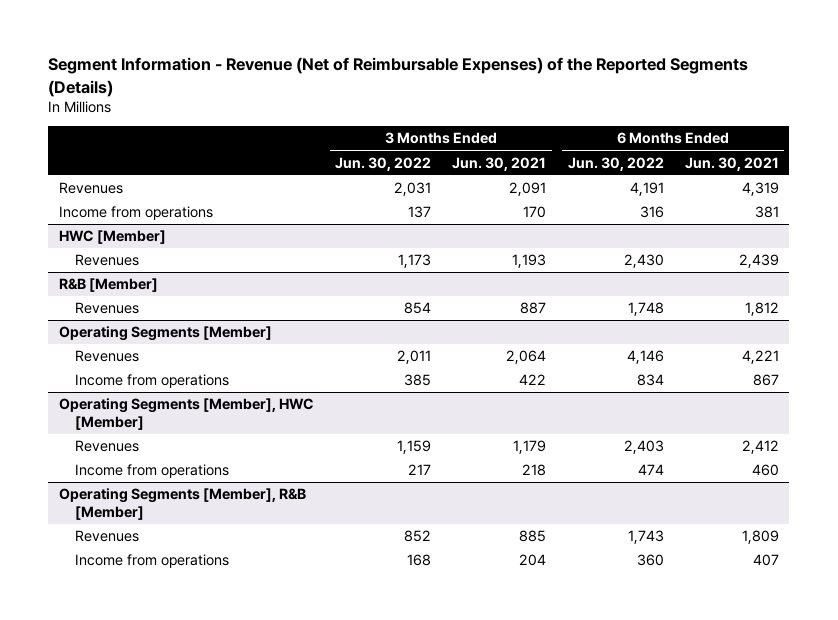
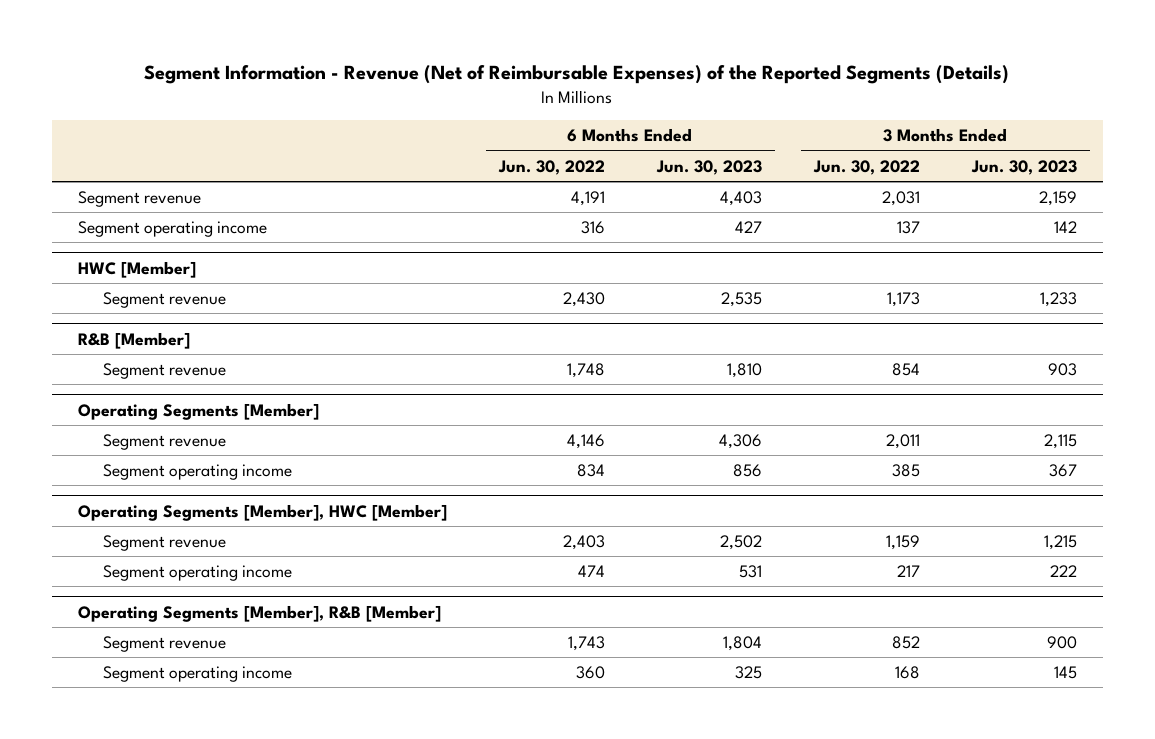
[452,156,547,171] Jun. 30, 2021 -> none
[684,156,779,171] Jun. 30, 2021 -> none
none -> [655,159,762,175] Jun. 30, 2023
none -> [970,159,1077,175] Jun. 30, 2023
[58,182,123,195] Revenues -> [77,190,201,207] Segment revenue
[58,206,213,221] Income from operations -> [77,220,267,237] Segment operating income
[74,254,139,267] Revenues -> [103,291,227,308] Segment revenue
[74,302,139,315] Revenues -> [103,362,227,379] Segment revenue
[74,350,139,363] Revenues -> [103,433,227,450] Segment revenue
[74,374,229,389] Income from operations -> [103,463,293,480] Segment operating income
[74,440,139,453] Revenues -> [103,534,227,551] Segment revenue
[74,464,229,479] Income from operations -> [103,564,293,581] Segment operating income
[74,530,139,543] Revenues -> [103,635,227,652] Segment revenue
[74,554,229,569] Income from operations -> [103,665,293,682] Segment operating income

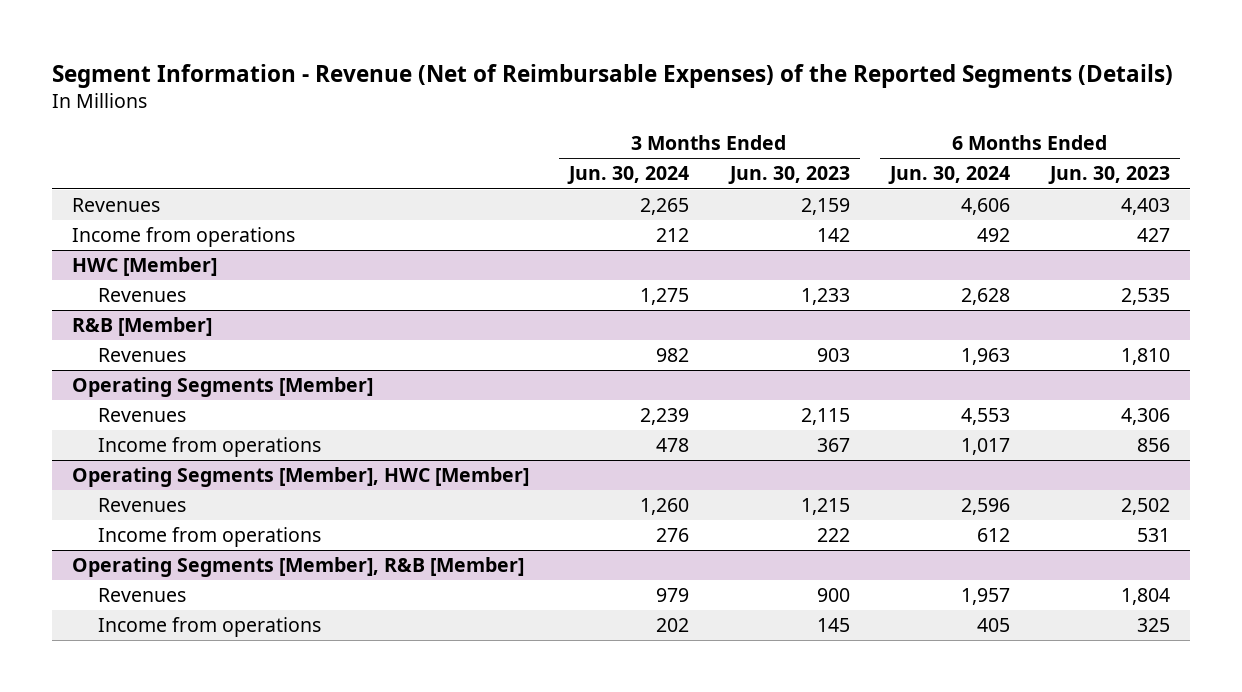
[497,159,605,175] Jun. 30, 2022 -> none
[812,159,920,175] Jun. 30, 2022 -> none
none -> [567,166,690,185] Jun. 30, 2024
none -> [887,166,1010,185] Jun. 30, 2024
[77,190,201,207] Segment revenue -> [72,198,161,213] Revenues
[77,220,267,237] Segment operating income -> [72,227,296,248] Income from operations
[103,291,227,308] Segment revenue -> [97,288,186,303] Revenues
[103,362,227,379] Segment revenue -> [97,348,186,363] Revenues
[103,433,227,450] Segment revenue -> [97,408,186,423] Revenues
[103,463,293,480] Segment operating income -> [97,437,321,458] Income from operations
[103,534,227,551] Segment revenue -> [97,498,186,513] Revenues
[103,564,293,581] Segment operating income -> [97,527,321,548] Income from operations
[103,635,227,652] Segment revenue -> [97,588,186,603] Revenues
[103,665,293,682] Segment operating income -> [97,617,321,638] Income from operations

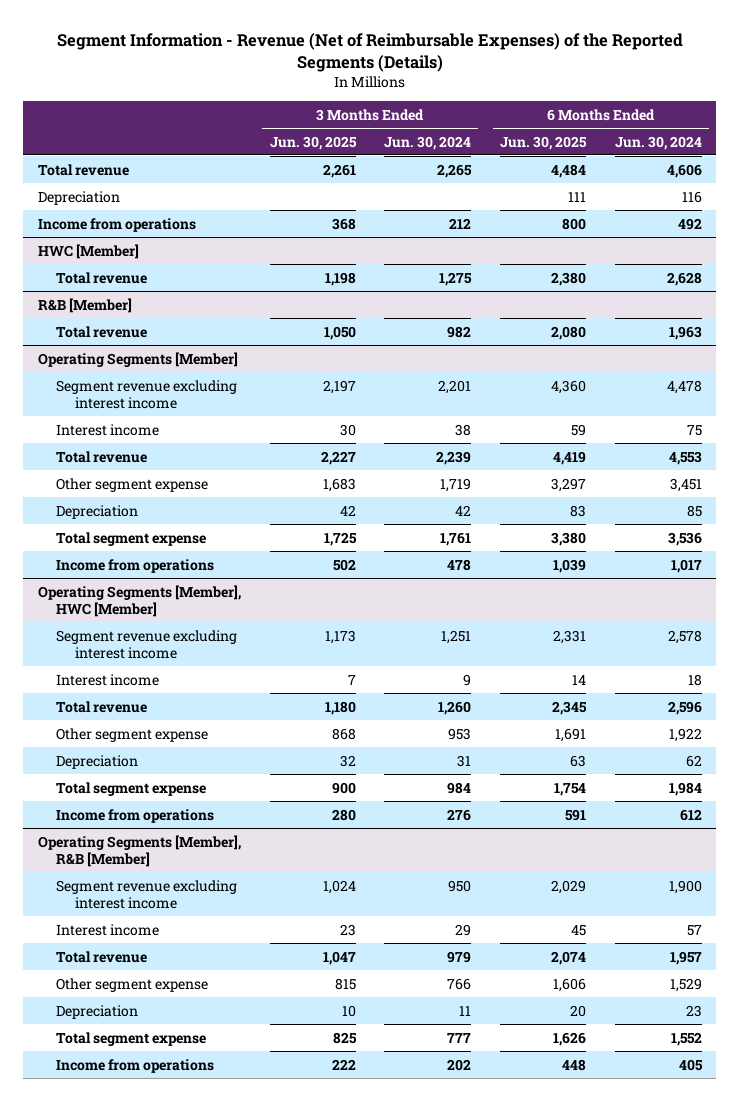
[727,166,850,185] Jun. 30, 2023 -> none
[1048,166,1171,185] Jun. 30, 2023 -> none
none -> [269,135,357,150] Jun. 30, 2025
none -> [500,135,588,150] Jun. 30, 2025
[72,198,161,213] Revenues -> [37,163,129,176] Total revenue
none -> [37,190,120,205] Depreciation
[97,288,186,303] Revenues -> [56,271,148,284] Total revenue
[97,348,186,363] Revenues -> [56,325,148,338] Total revenue
none -> [56,379,238,409] Segment revenue excluding interest income
none -> [56,423,160,436] Interest income
[97,408,186,423] Revenues -> [56,450,148,463] Total revenue
none -> [56,477,209,492] Other segment expense
none -> [56,504,139,519] Depreciation
none -> [56,531,207,546] Total segment expense
none -> [56,629,238,659] Segment revenue excluding interest income
none -> [56,673,160,686] Interest income
[97,498,186,513] Revenues -> [56,700,148,713] Total revenue
none -> [56,727,209,742] Other segment expense
none -> [56,754,139,769] Depreciation
none -> [56,781,207,796] Total segment expense
none -> [56,879,238,909] Segment revenue excluding interest income
none -> [56,923,160,936] Interest income
[97,588,186,603] Revenues -> [56,950,148,963] Total revenue
none -> [56,977,209,992] Other segment expense
none -> [56,1004,139,1019] Depreciation
none -> [56,1031,207,1046] Total segment expense

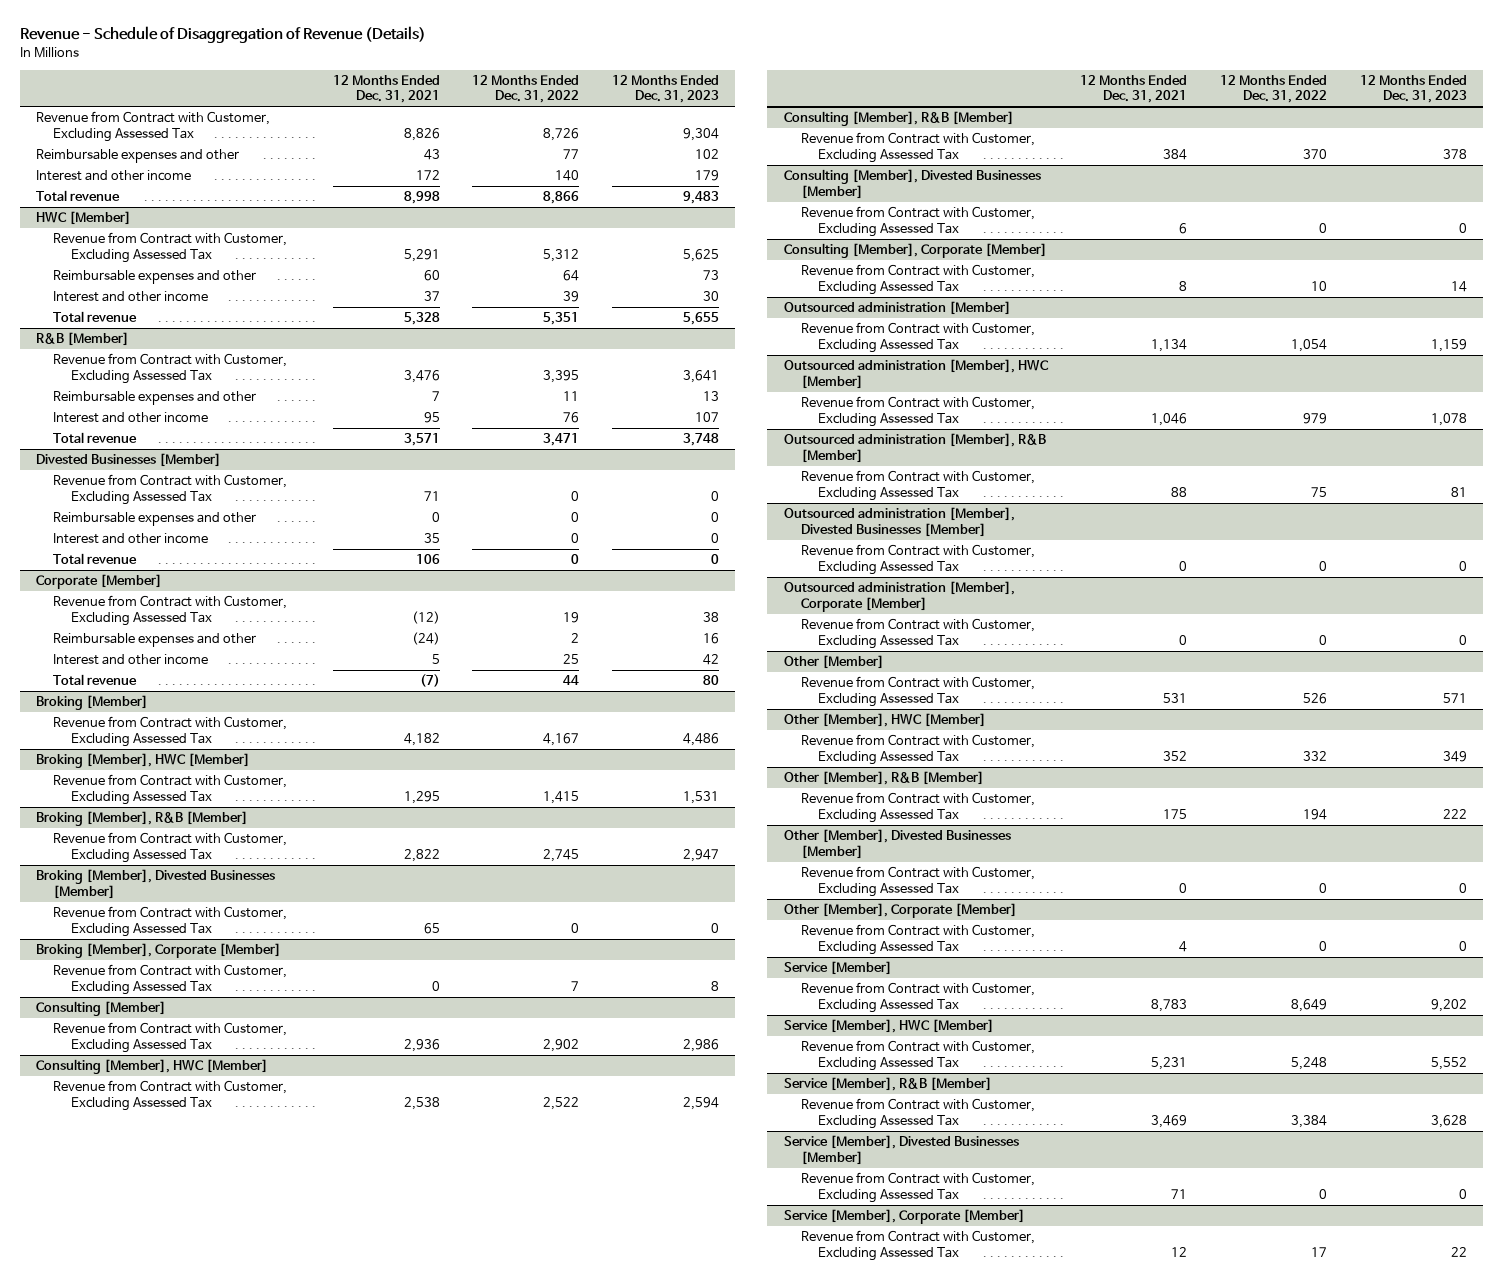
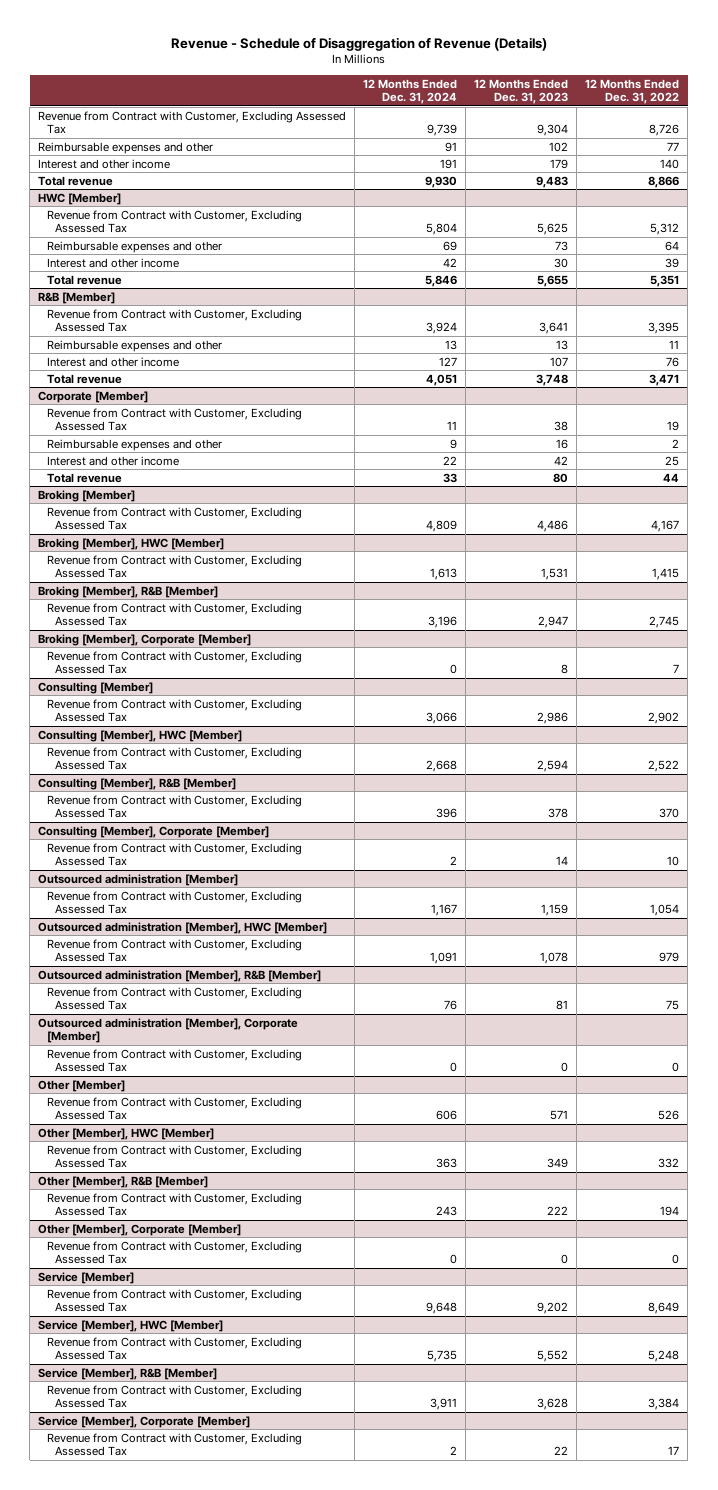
[332,74,440,104] 12 Months Ended Dec. 31, 2021 -> none
none -> [363,78,458,104] 12 Months Ended Dec. 31, 2024
[35,453,221,468] Divested Businesses [Member] -> none
[53,474,288,505] Revenue from Contract with Customer, Excluding Assessed Tax -> none
[53,512,257,527] Reimbursable expenses and other -> none
[53,533,209,545] Interest and other income -> none
[53,553,138,565] Total revenue -> none
[35,869,275,899] Broking [Member], Divested Businesses [Member] -> none
[53,906,288,937] Revenue from Contract with Customer, Excluding Assessed Tax -> none
[783,169,1041,199] Consulting [Member], Divested Businesses [Member] -> none
[800,206,1035,237] Revenue from Contract with Customer, Excluding Assessed Tax -> none
[783,507,1015,537] Outsourced administration [Member], Divested Businesses [Member] -> none
[800,544,1035,575] Revenue from Contract with Customer, Excluding Assessed Tax -> none
[783,829,1011,859] Other [Member], Divested Businesses [Member] -> none
[800,866,1035,897] Revenue from Contract with Customer, Excluding Assessed Tax -> none
[783,1135,1019,1165] Service [Member], Divested Businesses [Member] -> none
[800,1172,1035,1203] Revenue from Contract with Customer, Excluding Assessed Tax -> none

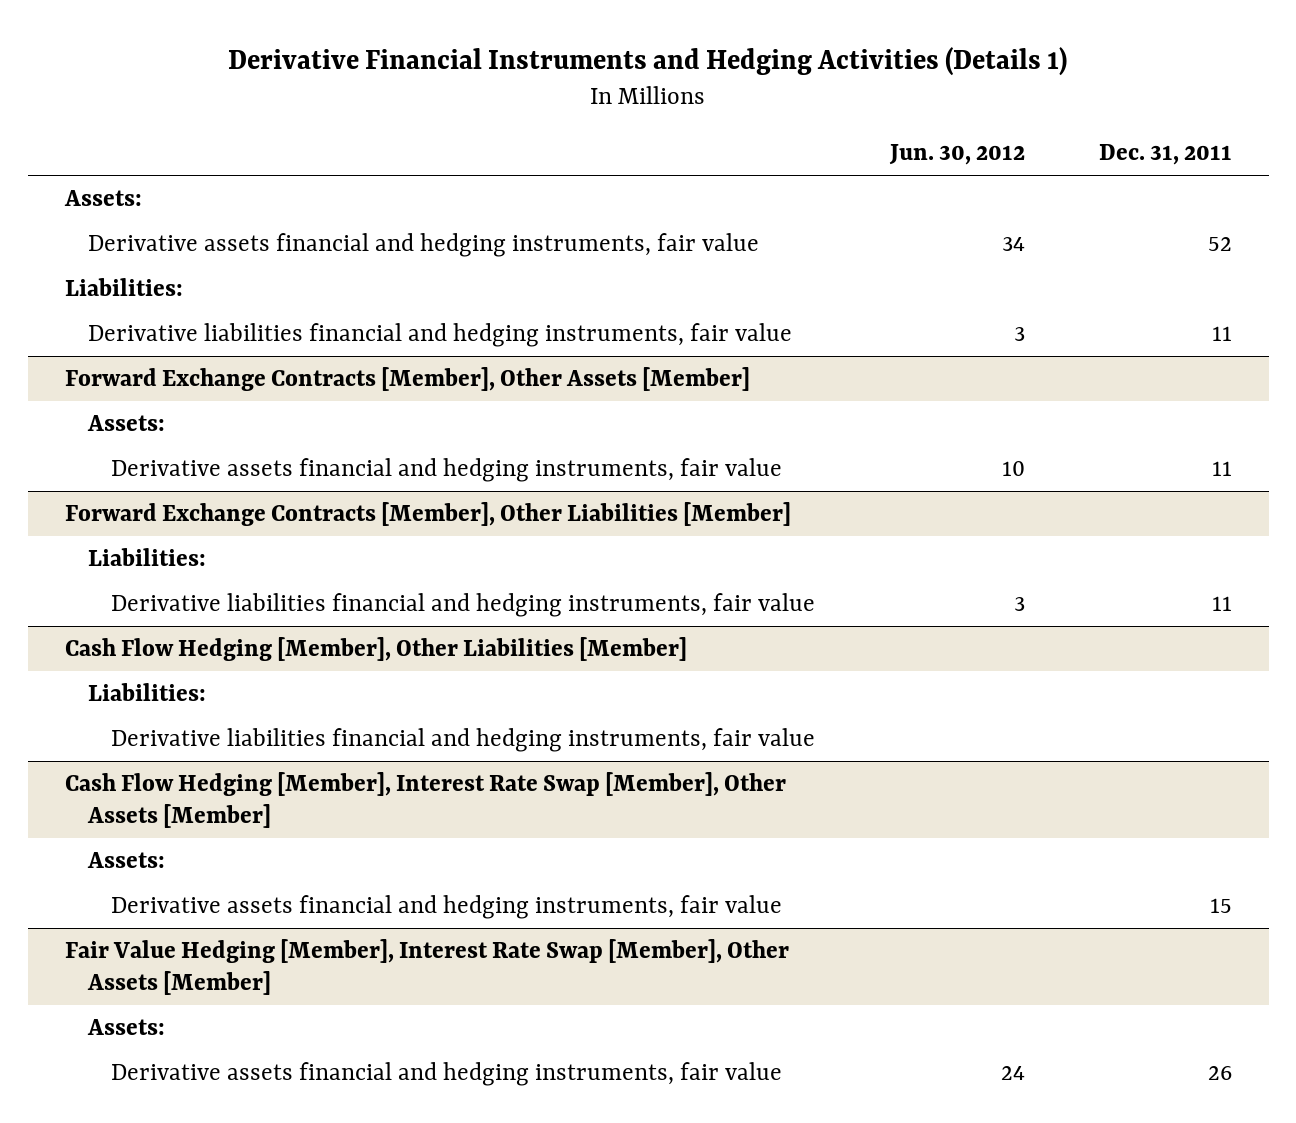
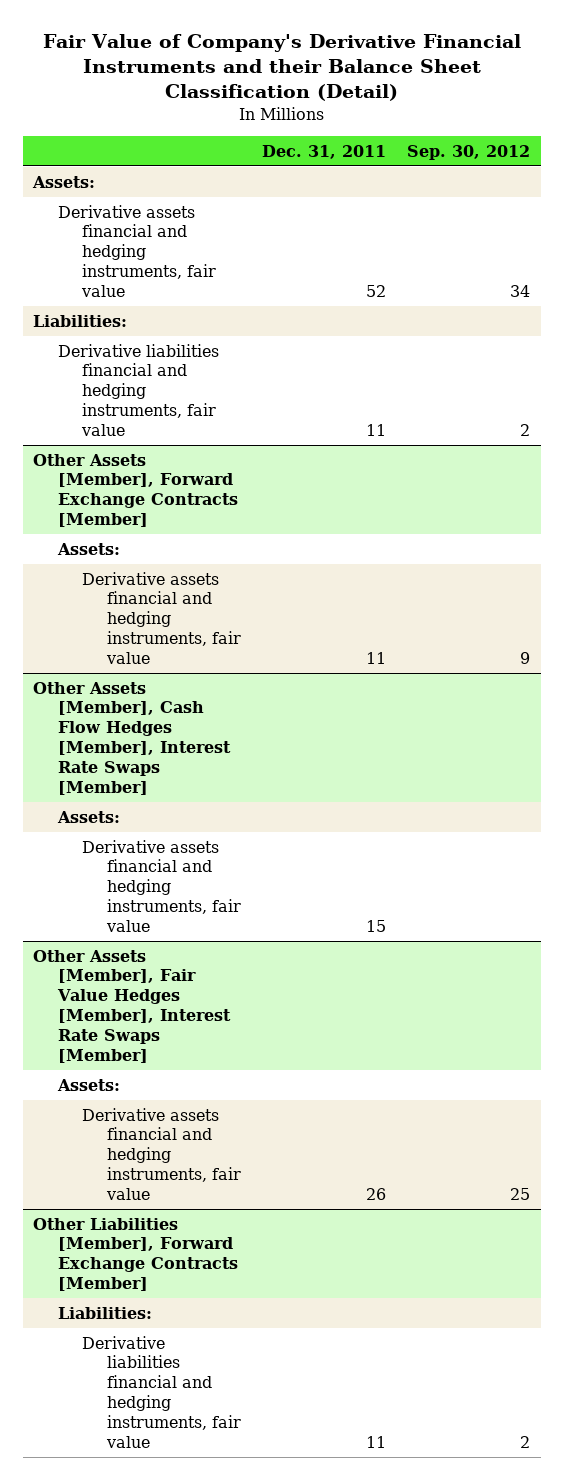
[228,46,1068,76] Derivative Financial Instruments and Hedging Activities (Details 1) -> [42,33,521,102] Fair Value of Company's Derivative Financial Instruments and their Balance Sheet Classification (Detail)
[888,144,1025,166] Jun. 30, 2012 -> none
none -> [407,144,531,160] Sep. 30, 2012
[64,366,750,391] Forward Exchange Contracts [Member], Other Assets [Member] -> [33,453,238,528] Other Assets [Member], Forward Exchange Contracts [Member]
[64,501,791,526] Forward Exchange Contracts [Member], Other Liabilities [Member] -> none
[88,547,207,566] Liabilities: -> none
[111,592,816,617] Derivative liabilities financial and hedging instruments, fair value -> none
[64,636,687,661] Cash Flow Hedging [Member], Other Liabilities [Member] -> none
[88,682,207,701] Liabilities: -> none
[111,727,816,752] Derivative liabilities financial and hedging instruments, fair value -> none
[64,771,786,829] Cash Flow Hedging [Member], Interest Rate Swap [Member], Other Assets [Member] -> [33,681,231,795] Other Assets [Member], Cash Flow Hedges [Member], Interest Rate Swaps [Member]
[64,938,789,996] Fair Value Hedging [Member], Interest Rate Swap [Member], Other Assets [Member] -> [33,949,231,1063] Other Assets [Member], Fair Value Hedges [Member], Interest Rate Swaps [Member]
none -> [33,1217,238,1292] Other Liabilities [Member], Forward Exchange Contracts [Member]
none -> [57,1306,152,1319] Liabilities:
none -> [82,1335,241,1448] Derivative liabilities financial and hedging instruments, fair value

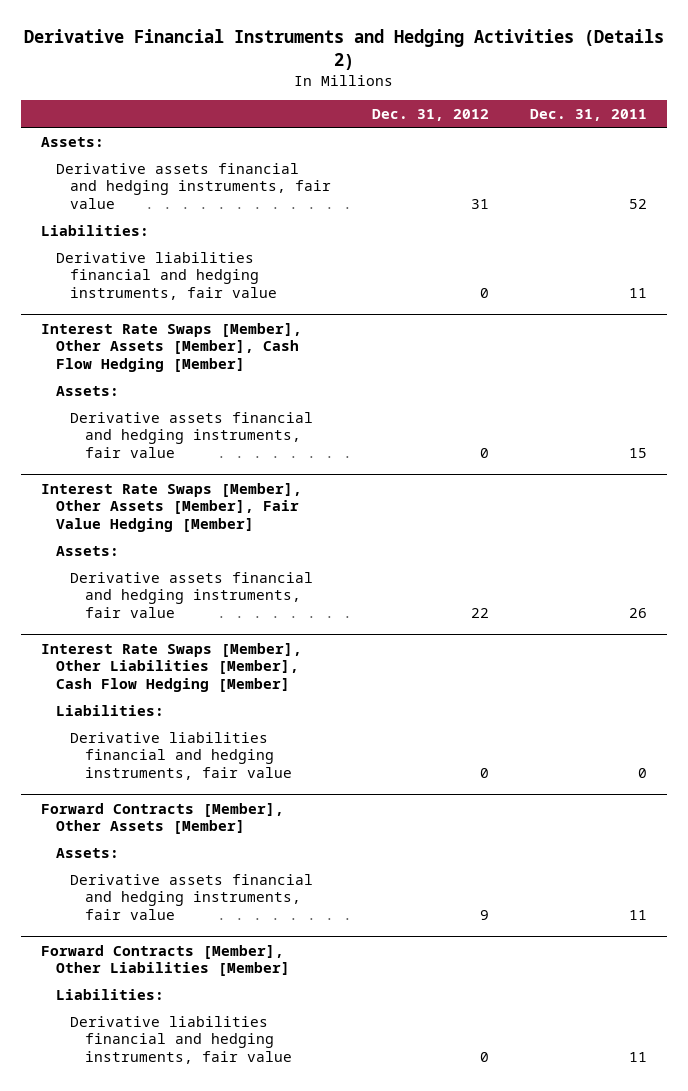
[42,33,521,102] Fair Value of Company's Derivative Financial Instruments and their Balance Sheet Classification (Detail) -> [23,29,664,71] Derivative Financial Instruments and Hedging Activities (Details 2)
[407,144,531,160] Sep. 30, 2012 -> none
none -> [372,109,490,122] Dec. 31, 2012
[33,453,238,528] Other Assets [Member], Forward Exchange Contracts [Member] -> none
[56,542,120,555] Assets: -> none
[82,571,241,664] Derivative assets financial and hedging instruments, fair value -> none
[33,681,231,795] Other Assets [Member], Cash Flow Hedges [Member], Interest Rate Swaps [Member] -> [41,322,303,373] Interest Rate Swaps [Member], Other Assets [Member], Cash Flow Hedging [Member]
[33,949,231,1063] Other Assets [Member], Fair Value Hedges [Member], Interest Rate Swaps [Member] -> [41,482,303,533] Interest Rate Swaps [Member], Other Assets [Member], Fair Value Hedging [Member]
[33,1217,238,1292] Other Liabilities [Member], Forward Exchange Contracts [Member] -> none
none -> [41,642,303,693] Interest Rate Swaps [Member], Other Liabilities [Member], Cash Flow Hedging [Member]
none -> [70,731,292,781] Derivative liabilities financial and hedging instruments, fair value
none -> [41,802,285,835] Forward Contracts [Member], Other Assets [Member]
none -> [55,847,119,858] Assets:
none -> [70,873,314,921] Derivative assets financial and hedging instruments, fair value
none -> [41,944,290,977] Forward Contracts [Member], Other Liabilities [Member]
none -> [55,988,164,1000] Liabilities:

